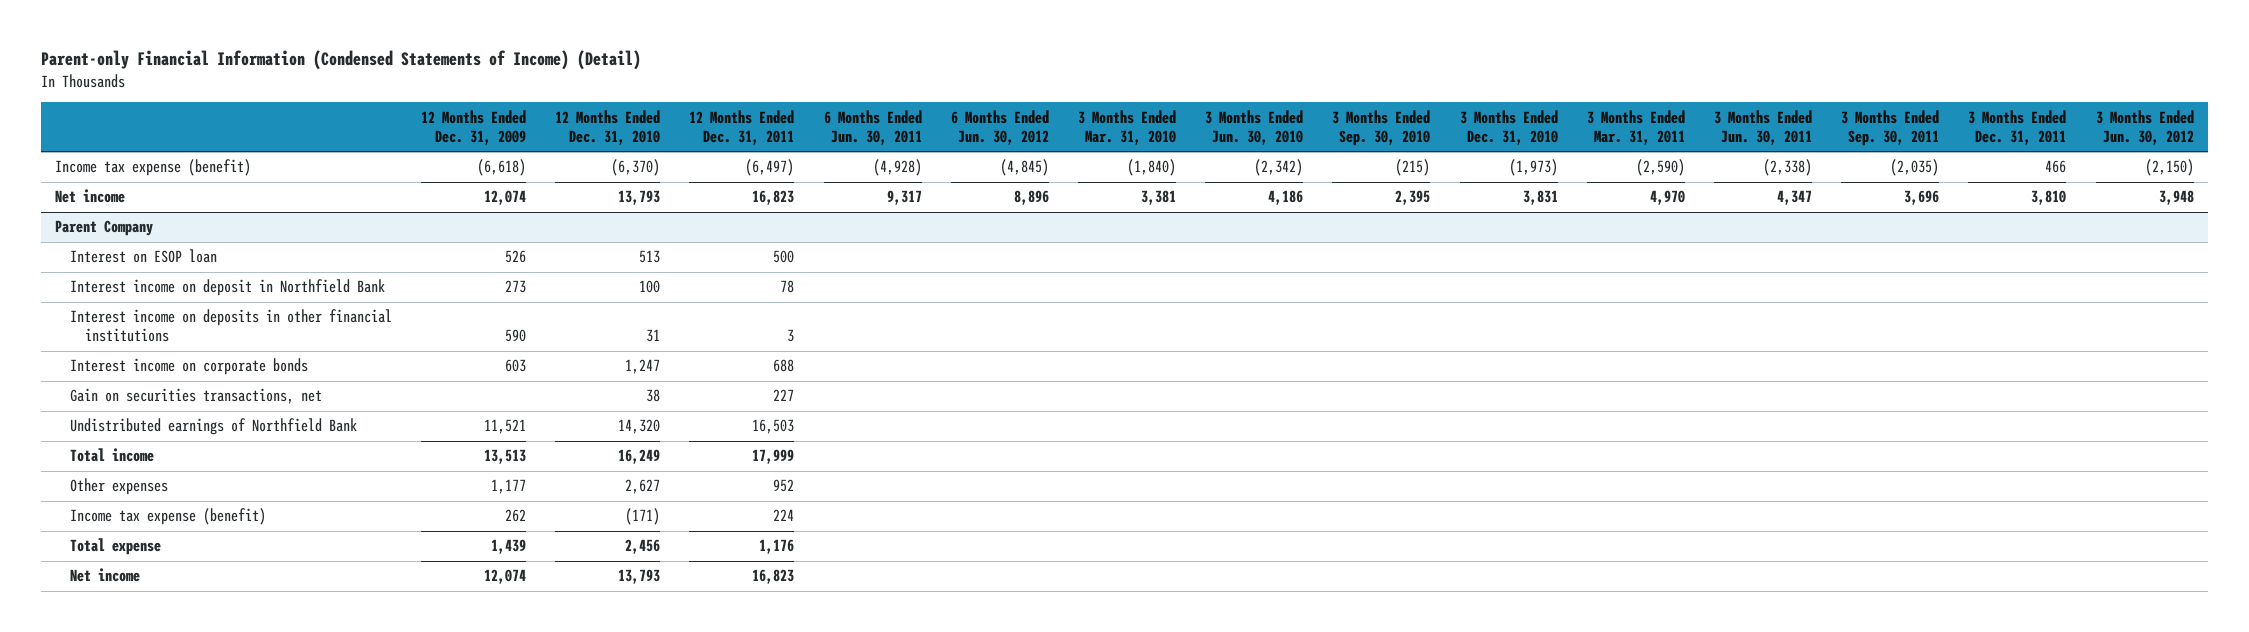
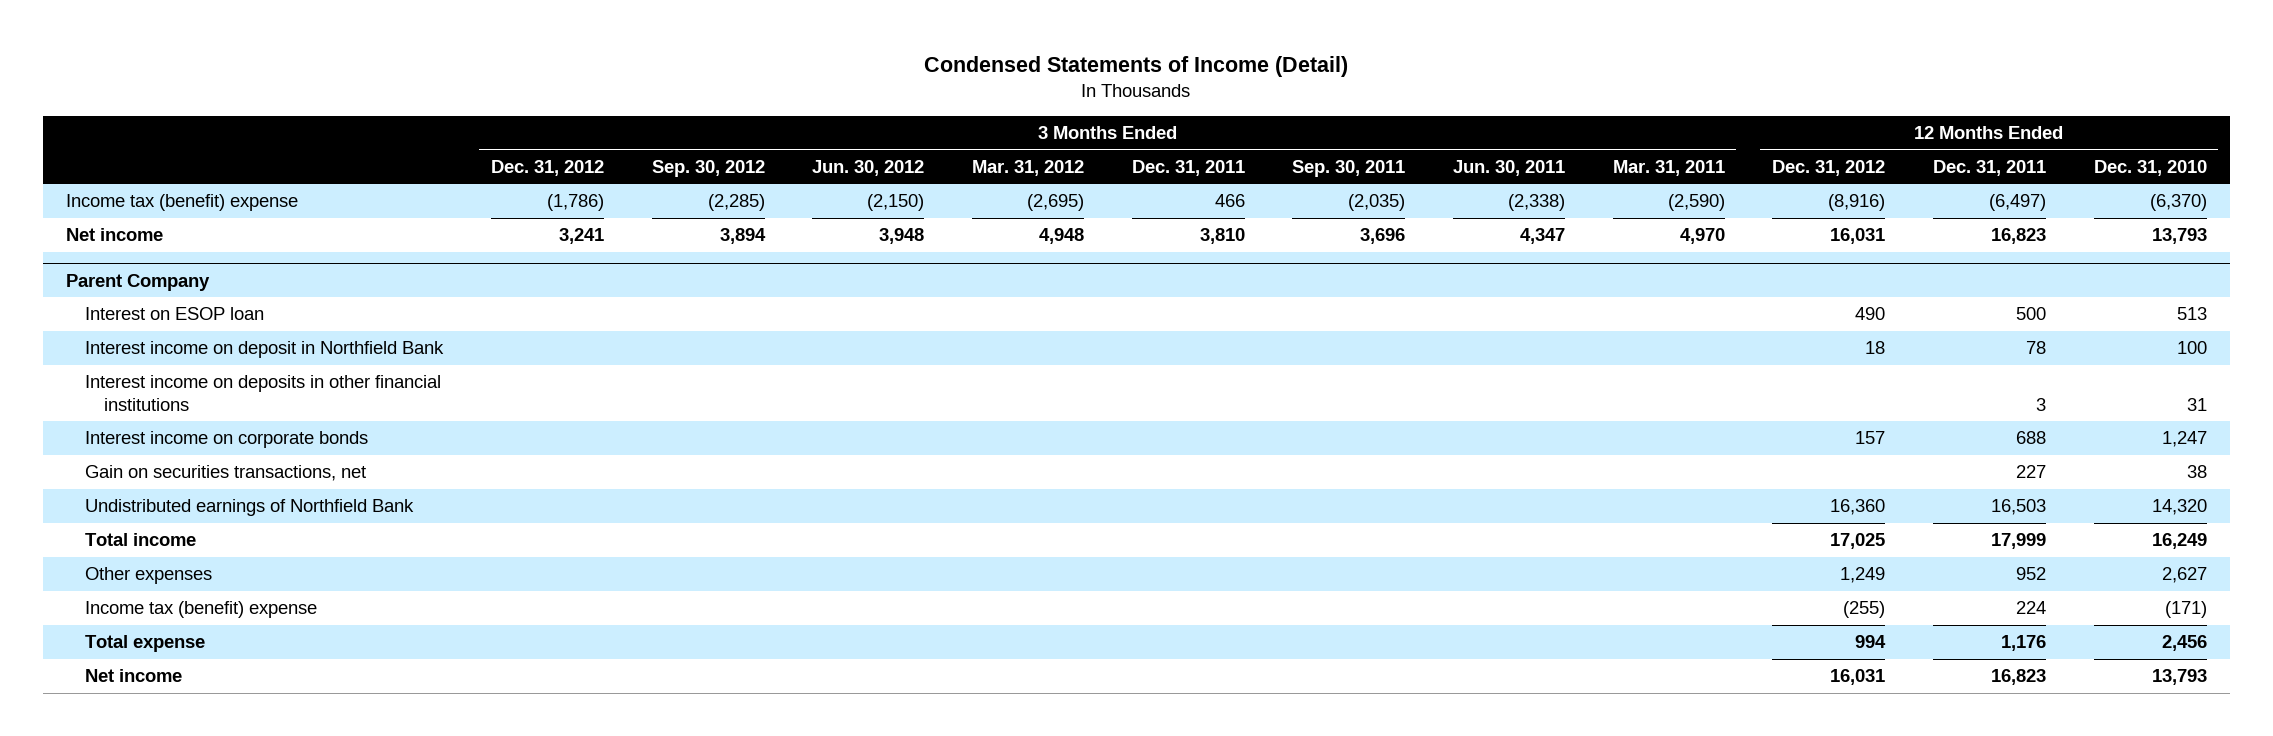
[40,50,641,71] Parent-only Financial Information (Condensed Statements of Income) (Detail) -> [924,55,1349,77] Condensed Statements of Income (Detail)
[421,109,527,145] 12 Months Ended Dec. 31, 2009 -> none
[823,109,922,145] 6 Months Ended Jun. 30, 2011 -> none
[950,109,1049,145] 6 Months Ended Jun. 30, 2012 -> none
[1078,109,1177,145] 3 Months Ended Mar. 31, 2010 -> none
[1205,109,1304,145] 3 Months Ended Jun. 30, 2010 -> none
[1332,109,1431,146] 3 Months Ended Sep. 30, 2010 -> none
[1459,109,1558,145] 3 Months Ended Dec. 31, 2010 -> none
none -> [490,159,604,176] Dec. 31, 2012
none -> [651,159,765,177] Sep. 30, 2012
none -> [971,159,1084,176] Mar. 31, 2012
none -> [1772,159,1886,176] Dec. 31, 2012
[55,159,252,177] Income tax expense (benefit) -> [66,194,299,212] Income tax (benefit) expense
[69,508,266,526] Income tax expense (benefit) -> [85,601,318,619] Income tax (benefit) expense

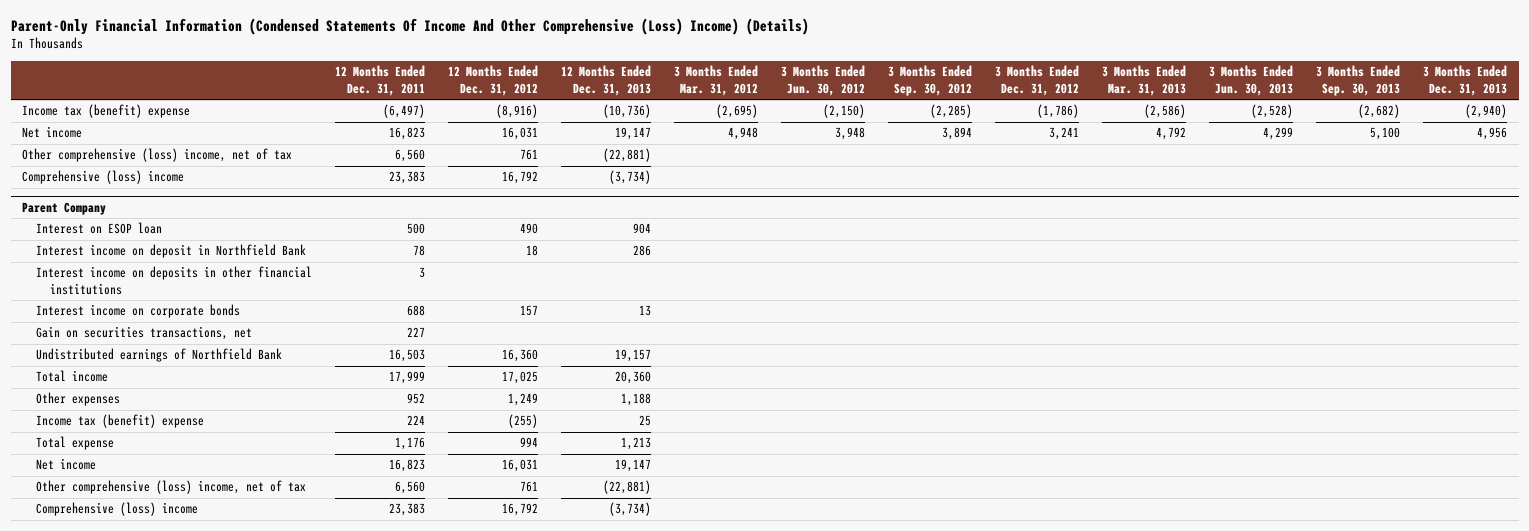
[924,55,1349,77] Condensed Statements of Income (Detail) -> [10,17,809,35] Parent-Only Financial Information (Condensed Statements Of Income And Other Comprehensive (Loss) Income) (Details)
[1131,159,1245,176] Dec. 31, 2011 -> none
[1292,159,1406,177] Sep. 30, 2011 -> none
[1452,159,1565,176] Jun. 30, 2011 -> none
[1612,159,1725,176] Mar. 31, 2011 -> none
[2093,159,2207,176] Dec. 31, 2010 -> none
none -> [561,65,652,96] 12 Months Ended Dec. 31, 2013
none -> [1102,65,1187,96] 3 Months Ended Mar. 31, 2013
none -> [1209,65,1294,96] 3 Months Ended Jun. 30, 2013
none -> [1316,65,1401,96] 3 Months Ended Sep. 30, 2013
none -> [1423,65,1508,96] 3 Months Ended Dec. 31, 2013
none -> [22,148,293,163] Other comprehensive (loss) income, net of tax
none -> [22,170,185,185] Comprehensive (loss) income
none -> [35,480,306,495] Other comprehensive (loss) income, net of tax
none -> [35,502,198,517] Comprehensive (loss) income

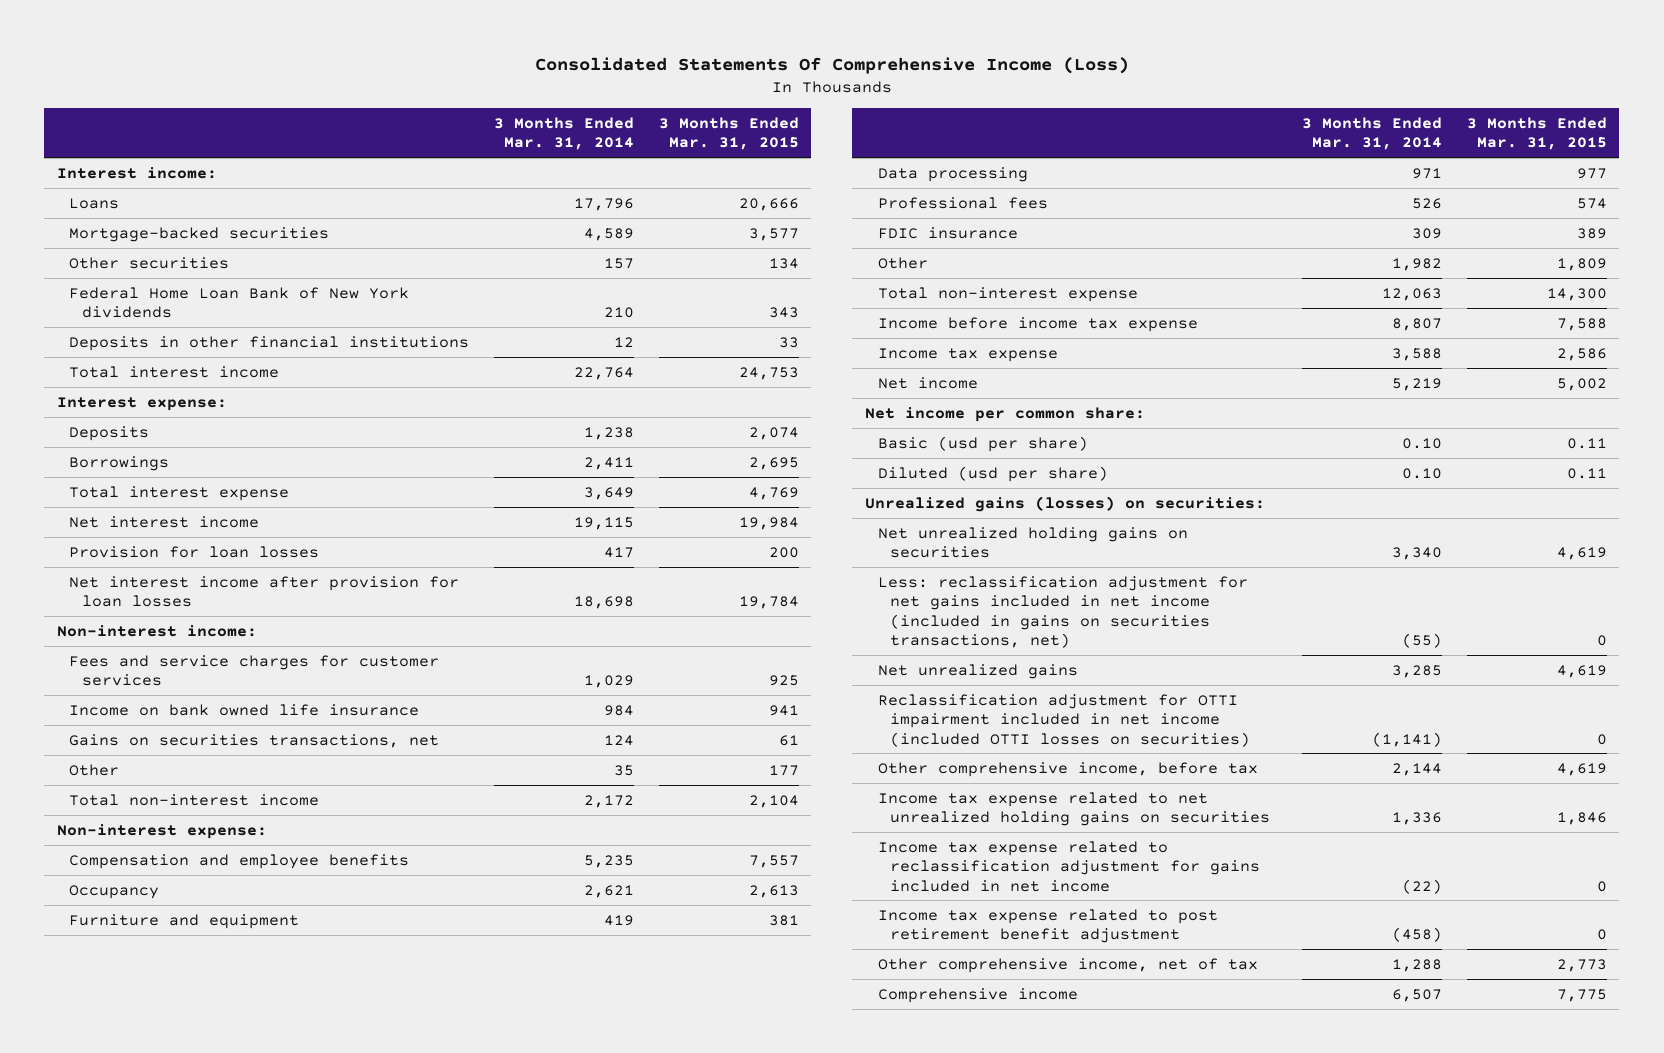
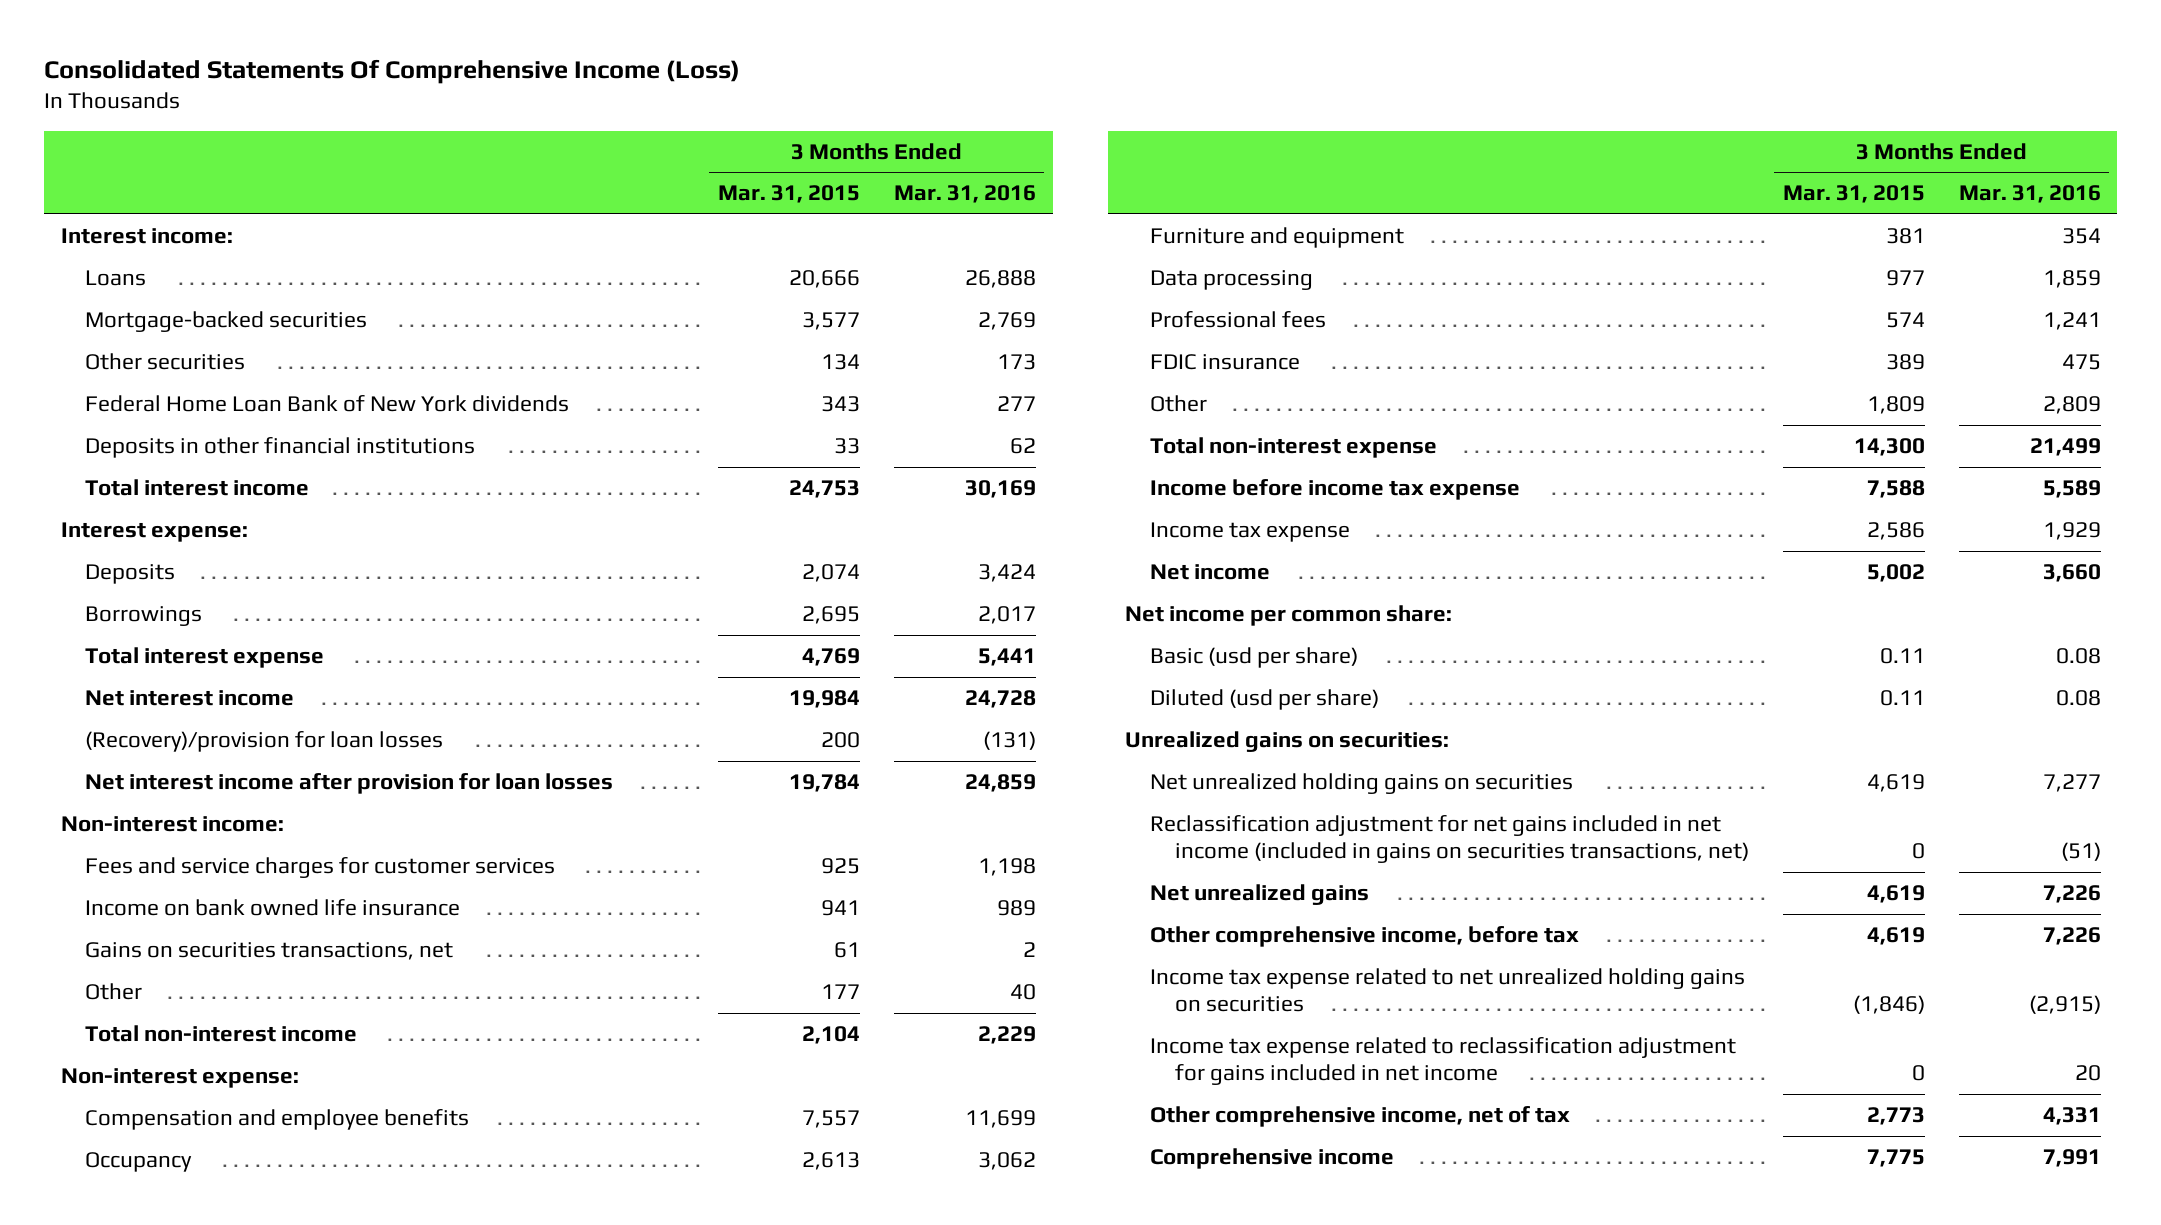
[494,116,635,151] 3 Months Ended Mar. 31, 2014 -> none
none -> [893,185,1036,204] Mar. 31, 2016
[69,545,320,558] Provision for loan losses -> [85,731,444,753] (Recovery)/provision for loan losses
[864,495,1265,512] Unrealized gains (losses) on securities: -> [1125,731,1450,753] Unrealized gains on securities:
[877,575,1248,648] Less: reclassification adjustment for net gains included in net income (included in gains on securities transactions, net) -> [1150,815,1749,864] Reclassification adjustment for net gains included in net income (included in gains on securities transactions, net)
[877,693,1251,747] Reclassification adjustment for OTTI impairment included in net income (included OTTI losses on securities) -> none
[1557,812,1608,826] 1,846 -> [1852,995,1925,1015] (1,846)
[877,908,1218,944] Income tax expense related to post retirement benefit adjustment -> none

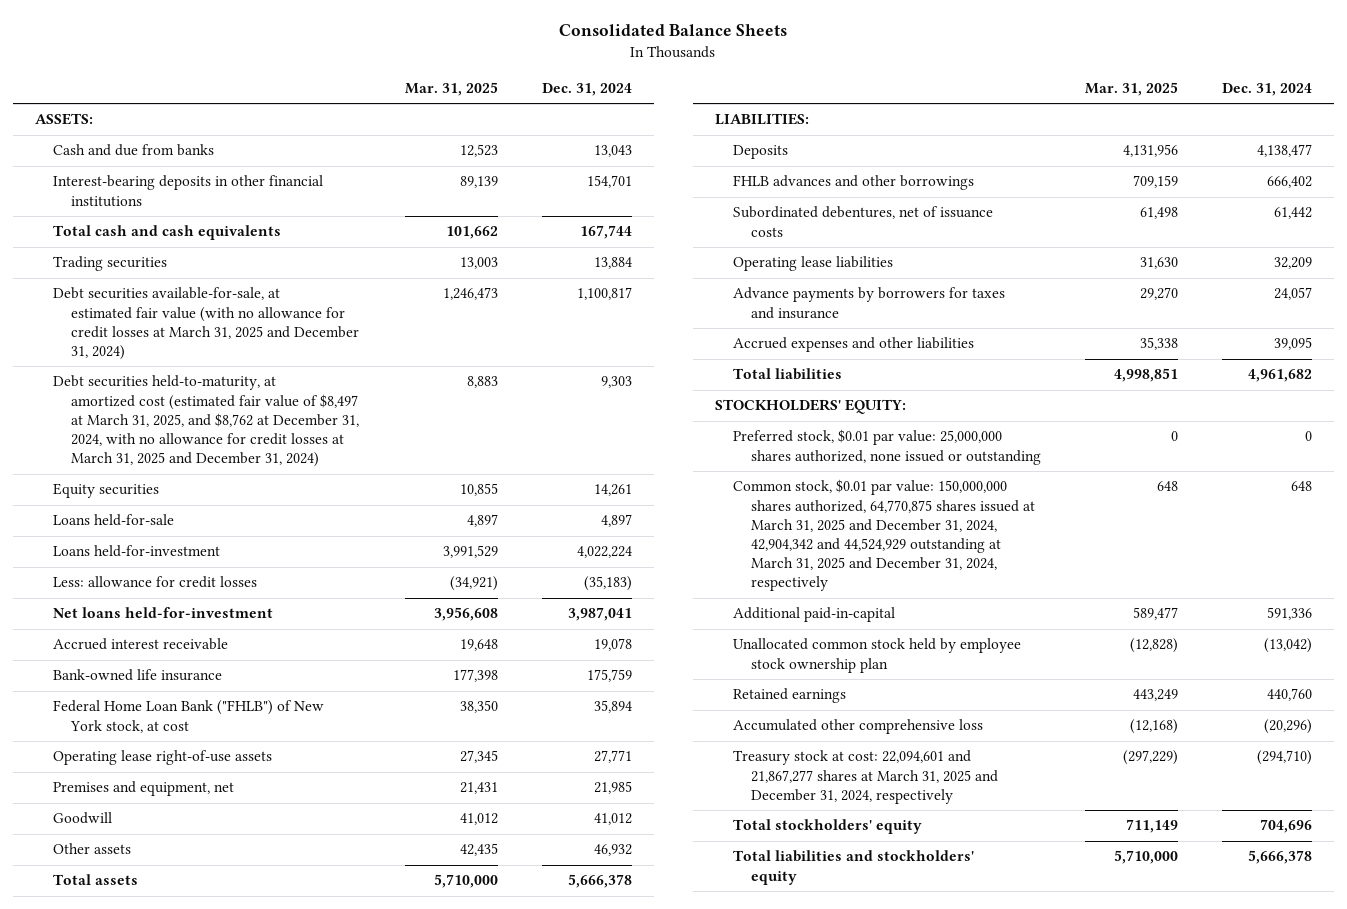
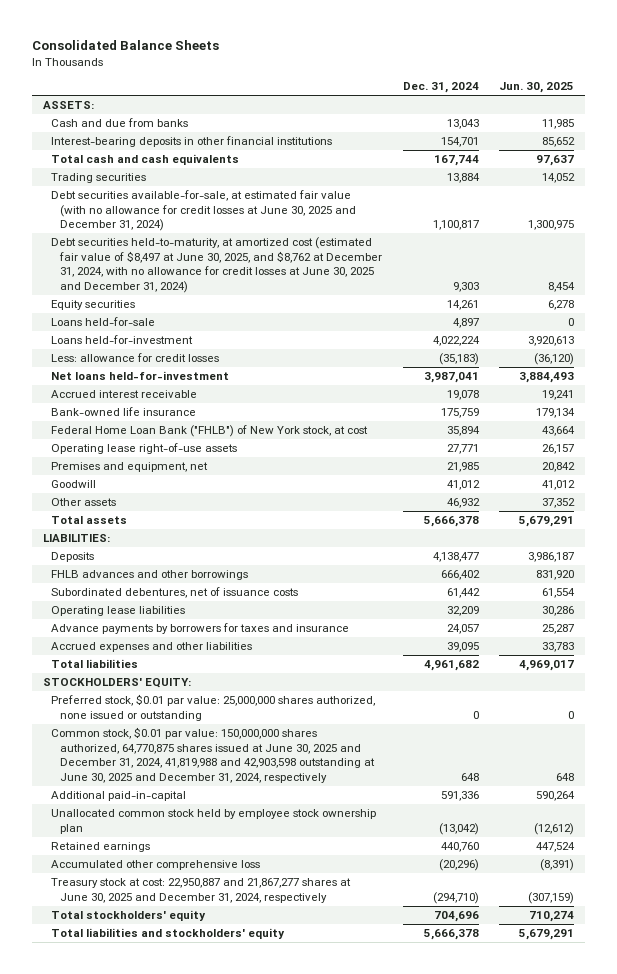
[404,82,498,97] Mar. 31, 2025 -> none
none -> [499,82,575,94] Jun. 30, 2025
[52,287,359,361] Debt securities available-for-sale, at estimated fair value (with no allowance for credit losses at March 31, 2025 and December 31, 2024) -> [51,190,357,232] Debt securities available-for-sale, at estimated fair value (with no allowance for credit losses at June 30, 2025 and December 31, 2024)
[52,375,359,468] Debt securities held-to-maturity, at amortized cost (estimated fair value of $8,497 at March 31, 2025, and $8,762 at December 31, 2024, with no allowance for credit losses at March 31, 2025 and December 31, 2024) -> [51,237,383,294] Debt securities held-to-maturity, at amortized cost (estimated fair value of $8,497 at June 30, 2025, and $8,762 at December 31, 2024, with no allowance for credit losses at June 30, 2025 and December 31, 2024)
[732,479,1035,592] Common stock, $0.01 par value: 150,000,000 shares authorized, 64,770,875 shares issued at March 31, 2025 and December 31, 2024, 42,904,342 and 44,524,929 outstanding at March 31, 2025 and December 31, 2024, respectively -> [51,727,376,784] Common stock, $0.01 par value: 150,000,000 shares authorized, 64,770,875 shares issued at June 30, 2025 and December 31, 2024, 41,819,988 and 42,903,598 outstanding at June 30, 2025 and December 31, 2024, respectively
[732,750,998,804] Treasury stock at cost: 22,094,601 and 21,867,277 shares at March 31, 2025 and December 31, 2024, respectively -> [51,878,352,903] Treasury stock at cost: 22,950,887 and 21,867,277 shares at June 30, 2025 and December 31, 2024, respectively

